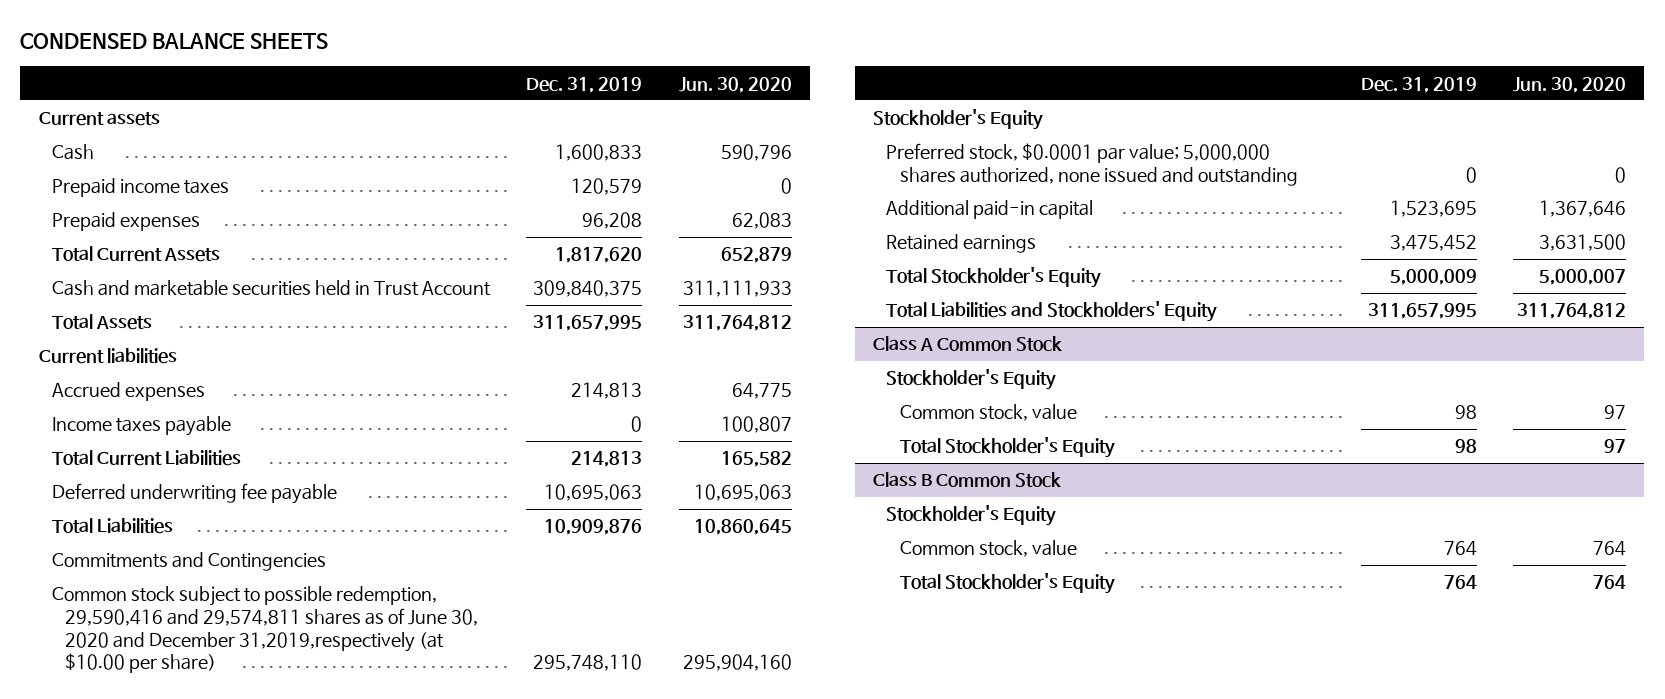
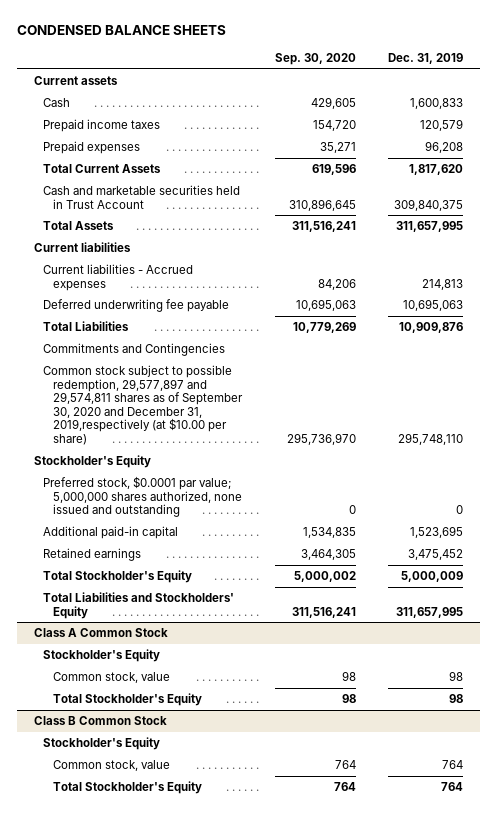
[678,76,792,93] Jun. 30, 2020 -> none
none -> [274,53,356,66] Sep. 30, 2020
[51,416,231,437] Income taxes payable -> none
[51,450,241,467] Total Current Liabilities -> none
[51,382,205,402] Accrued expenses -> [43,264,194,291] Current liabilities - Accrued expenses
[51,586,479,674] Common stock subject to possible redemption, 29,590,416 and 29,574,811 shares as of June 30, 2020 and December 31,2019,respectively (at $10.00 per share) -> [43,365,244,445] Common stock subject to possible redemption, 29,577,897 and 29,574,811 shares as of September 30, 2020 and December 31, 2019,respectively (at $10.00 per share)

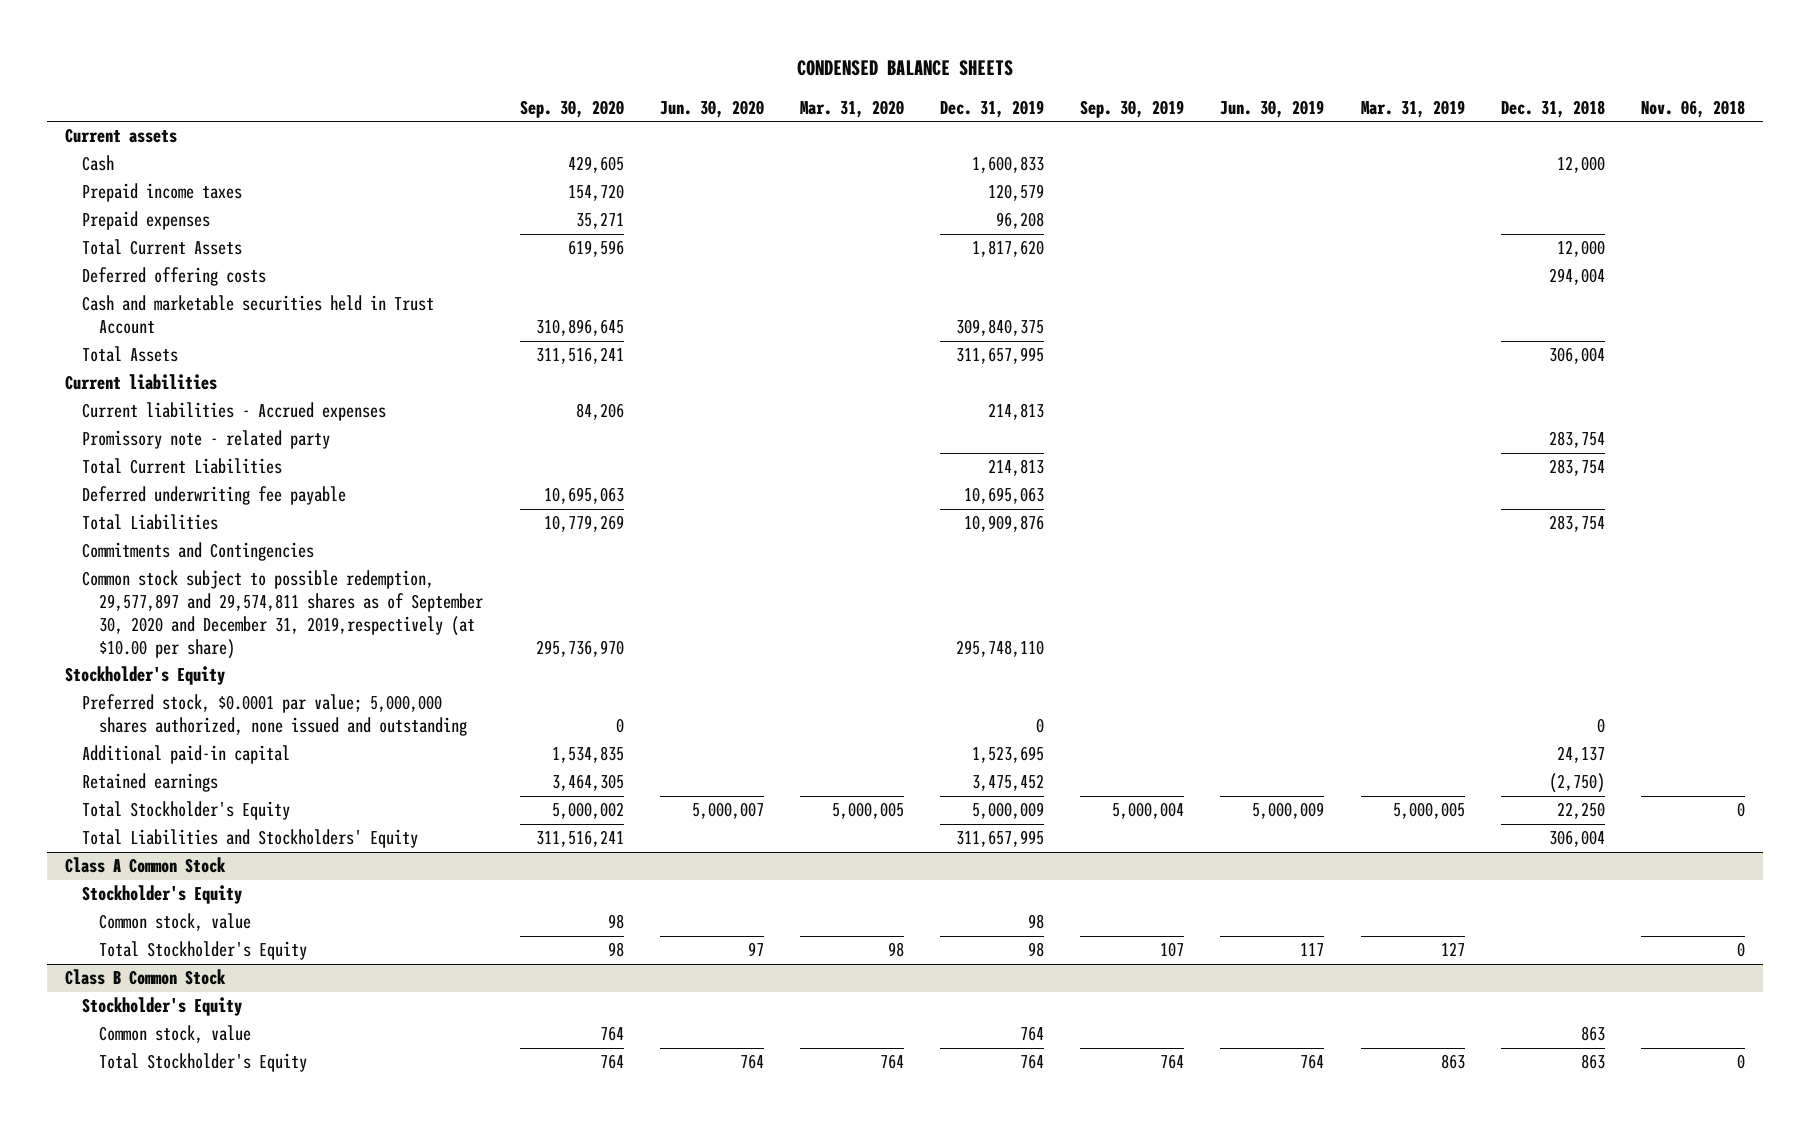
none -> [659,99,764,118] Jun. 30, 2020
none -> [799,99,904,118] Mar. 31, 2020
none -> [1080,99,1185,118] Sep. 30, 2019
none -> [1220,99,1325,118] Jun. 30, 2019
none -> [1360,99,1465,118] Mar. 31, 2019
none -> [1500,99,1605,118] Dec. 31, 2018
none -> [1640,99,1745,118] Nov. 06, 2018
none -> [82,267,267,287] Deferred offering costs
none -> [82,430,331,450] Promissory note - related party
none -> [82,458,283,475] Total Current Liabilities

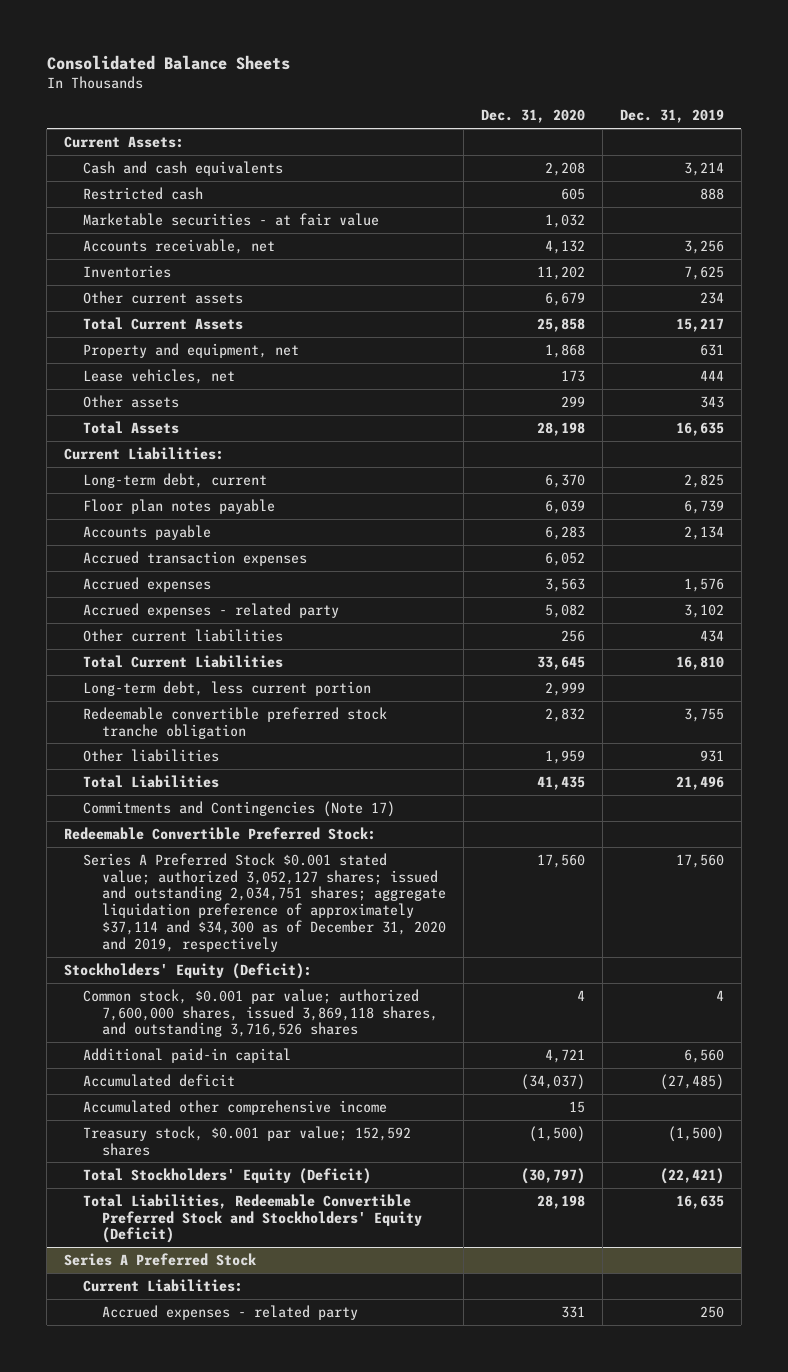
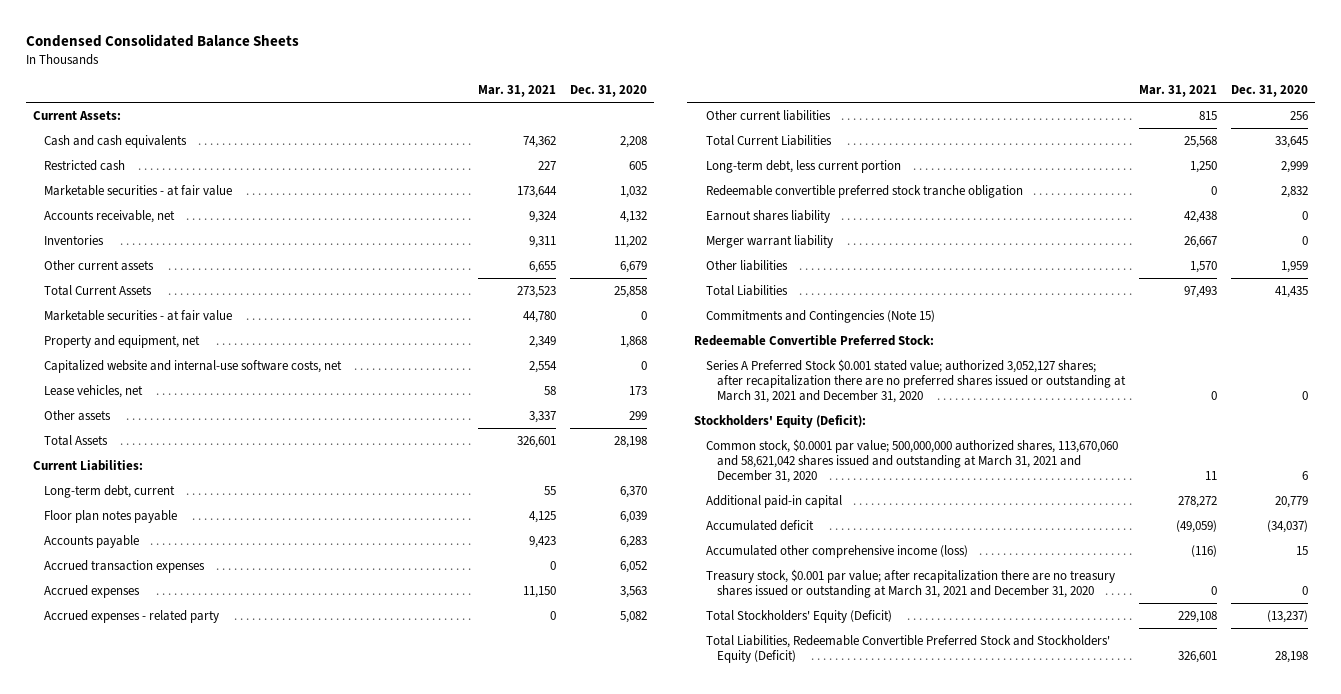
[46,54,290,70] Consolidated Balance Sheets -> [25,34,299,48] Condensed Consolidated Balance Sheets
[619,109,724,124] Dec. 31, 2019 -> none
none -> [477,84,556,97] Mar. 31, 2021
none -> [44,309,233,321] Marketable securities - at fair value
none -> [44,359,343,373] Capitalized website and internal-use software costs, net
none -> [705,209,830,223] Earnout shares liability
none -> [705,234,833,248] Merger warrant liability
[82,800,395,817] Commitments and Contingencies (Note 17) -> [705,309,935,323] Commitments and Contingencies (Note 15)
[82,852,446,952] Series A Preferred Stock $0.001 stated value; authorized 3,052,127 shares; issued and outstanding 2,034,751 shares; aggregate liquidation preference of approximately $37,114 and $34,300 as of December 31, 2020 and 2019, respectively -> [705,358,1127,404] Series A Preferred Stock $0.001 stated value; authorized 3,052,127 shares; after recapitalization there are no preferred shares issued or outstanding at March 31, 2021 and December 31, 2020
[536,853,585,868] 17,560 -> [1302,391,1309,401] 0
[82,988,438,1038] Common stock, $0.001 par value; authorized 7,600,000 shares, issued 3,869,118 shares, and outstanding 3,716,526 shares -> [705,438,1118,484] Common stock, $0.0001 par value; 500,000,000 authorized shares, 113,670,060 and 58,621,042 shares issued and outstanding at March 31, 2021 and December 31, 2020
[576,989,585,1001] 4 -> [1302,471,1309,481] 6
[544,1048,585,1063] 4,721 -> [1275,495,1309,508] 20,779
[82,1099,387,1115] Accumulated other comprehensive income -> [705,544,968,558] Accumulated other comprehensive income (loss)
[82,1125,411,1156] Treasury stock, $0.001 par value; 152,592 shares -> [705,568,1115,599] Treasury stock, $0.001 par value; after recapitalization there are no treasury shares issued or outstanding at March 31, 2021 and December 31, 2020
[528,1125,585,1142] (1,500) -> [1302,586,1309,596] 0
[520,1167,585,1184] (30,797) -> [1267,609,1309,623] (13,237)
[64,1252,257,1266] Series A Preferred Stock -> none
[82,1278,243,1292] Current Liabilities: -> none
[101,1304,358,1320] Accrued expenses - related party -> none

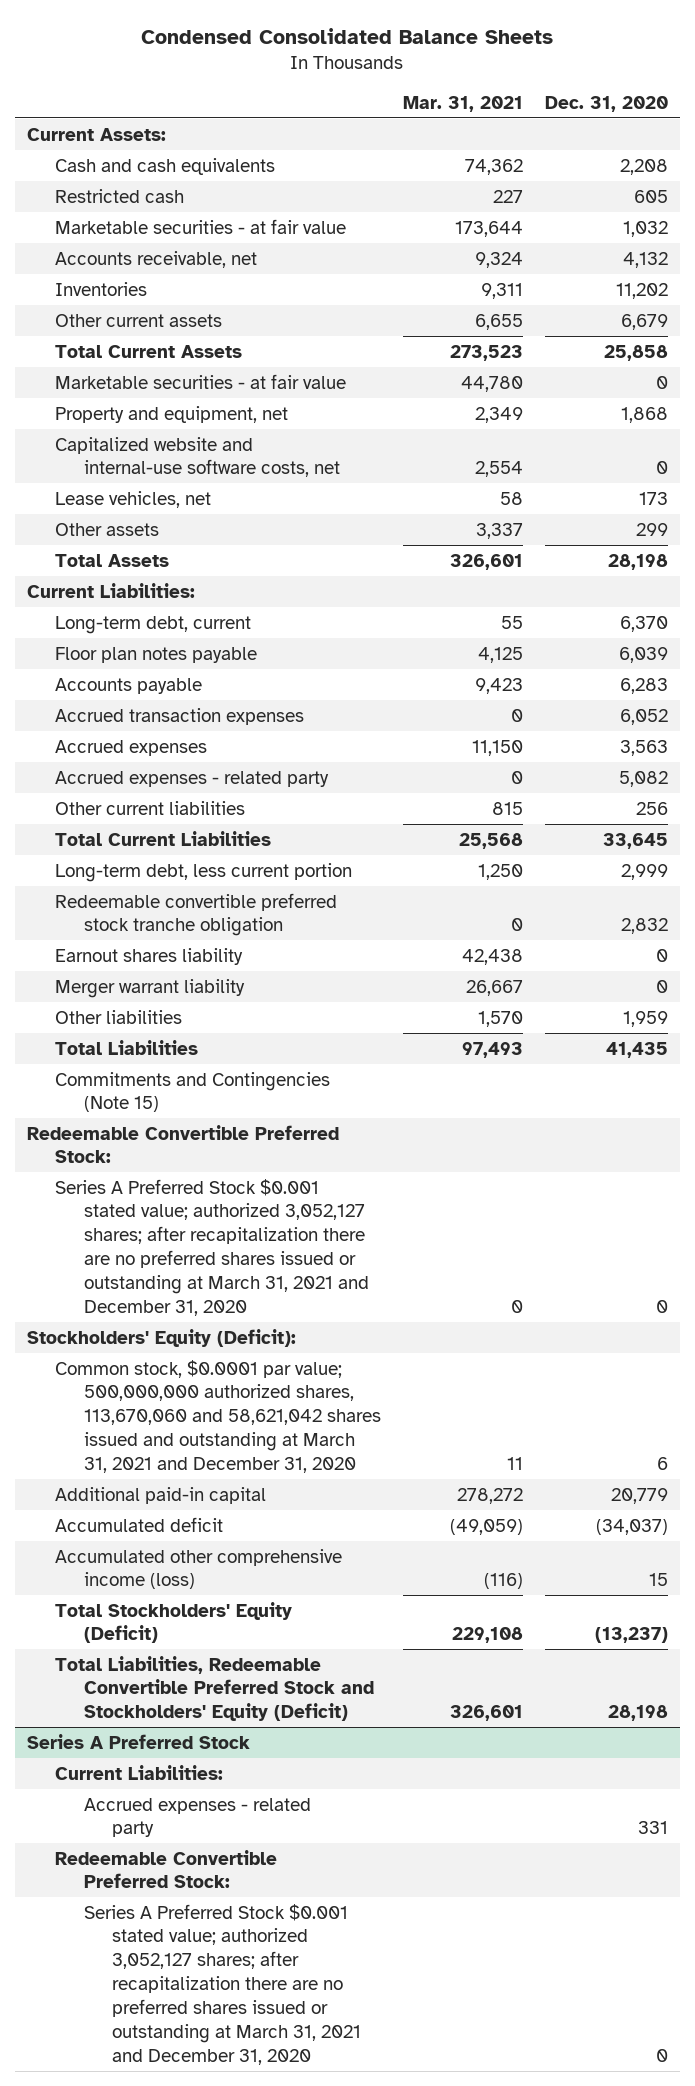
[705,568,1115,599] Treasury stock, $0.001 par value; after recapitalization there are no treasury shares issued or outstanding at March 31, 2021 and December 31, 2020 -> none
none -> [26,1733,250,1749] Series A Preferred Stock
none -> [55,1764,224,1780] Current Liabilities:
none -> [83,1797,311,1838] Accrued expenses - related party
none -> [55,1849,278,1889] Redeemable Convertible Preferred Stock:
none -> [83,1903,362,2065] Series A Preferred Stock $0.001 stated value; authorized 3,052,127 shares; after recapitalization there are no preferred shares issued or outstanding at March 31, 2021 and December 31, 2020

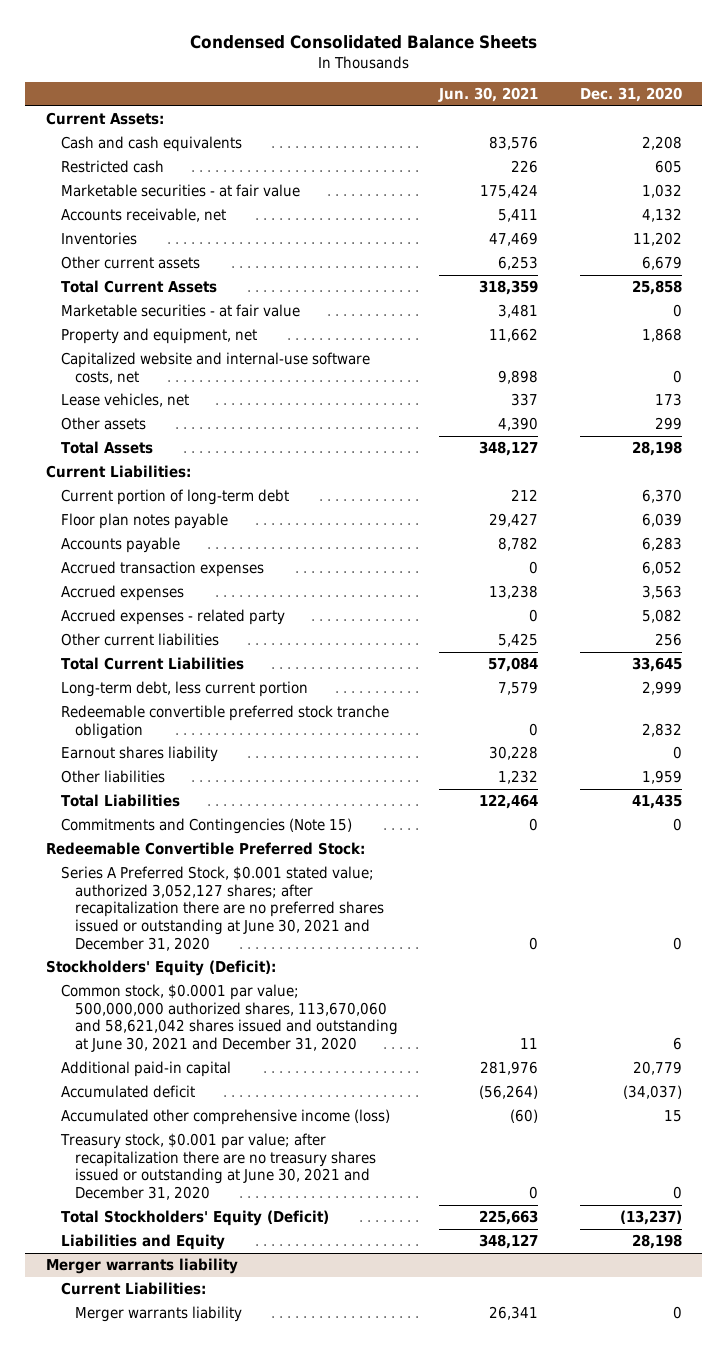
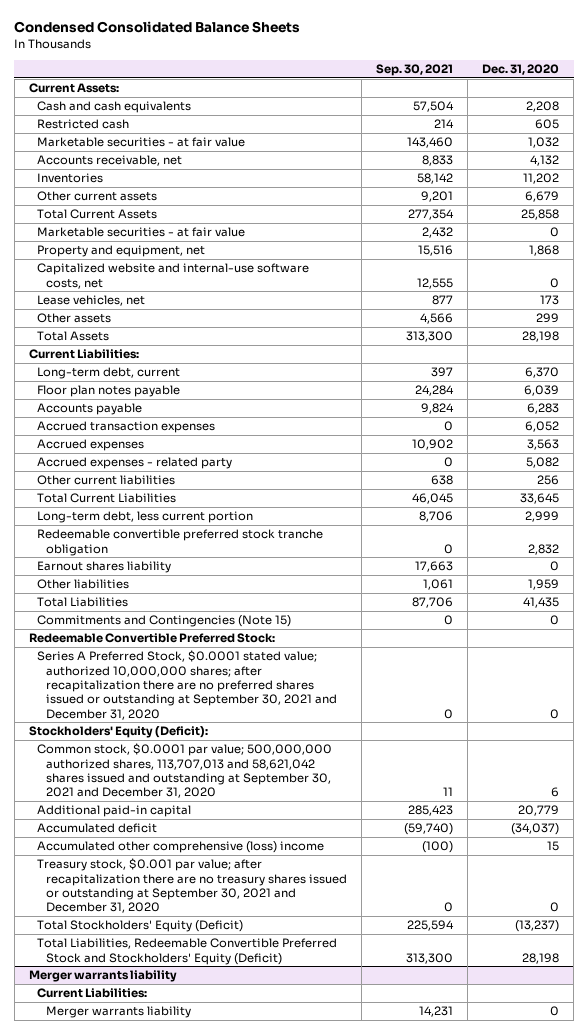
[438,87,539,103] Jun. 30, 2021 -> none
none -> [375,64,453,77] Sep. 30, 2021
[60,489,289,506] Current portion of long-term debt -> [37,367,181,380] Long-term debt, current
[60,866,385,951] Series A Preferred Stock, $0.001 stated value; authorized 3,052,127 shares; after recapitalization there are no preferred shares issued or outstanding at June 30, 2021 and December 31, 2020 -> [37,650,337,720] Series A Preferred Stock, $0.0001 stated value; authorized 10,000,000 shares; after recapitalization there are no preferred shares issued or outstanding at September 30, 2021 and December 31, 2020
[60,984,399,1053] Common stock, $0.0001 par value; 500,000,000 authorized shares, 113,670,060 and 58,621,042 shares issued and outstanding at June 30, 2021 and December 31, 2020 -> [37,743,333,799] Common stock, $0.0001 par value; 500,000,000 authorized shares, 113,707,013 and 58,621,042 shares issued and outstanding at September 30, 2021 and December 31, 2020
[60,1109,390,1126] Accumulated other comprehensive income (loss) -> [37,841,325,854] Accumulated other comprehensive (loss) income
[59,1133,377,1201] Treasury stock, $0.001 par value; after recapitalization there are no treasury shares issued or outstanding at June 30, 2021 and December 31, 2020 -> [37,858,347,914] Treasury stock, $0.001 par value; after recapitalization there are no treasury shares issued or outstanding at September 30, 2021 and December 31, 2020
[60,1234,225,1251] Liabilities and Equity -> [37,938,338,965] Total Liabilities, Redeemable Convertible Preferred Stock and Stockholders' Equity (Deficit)

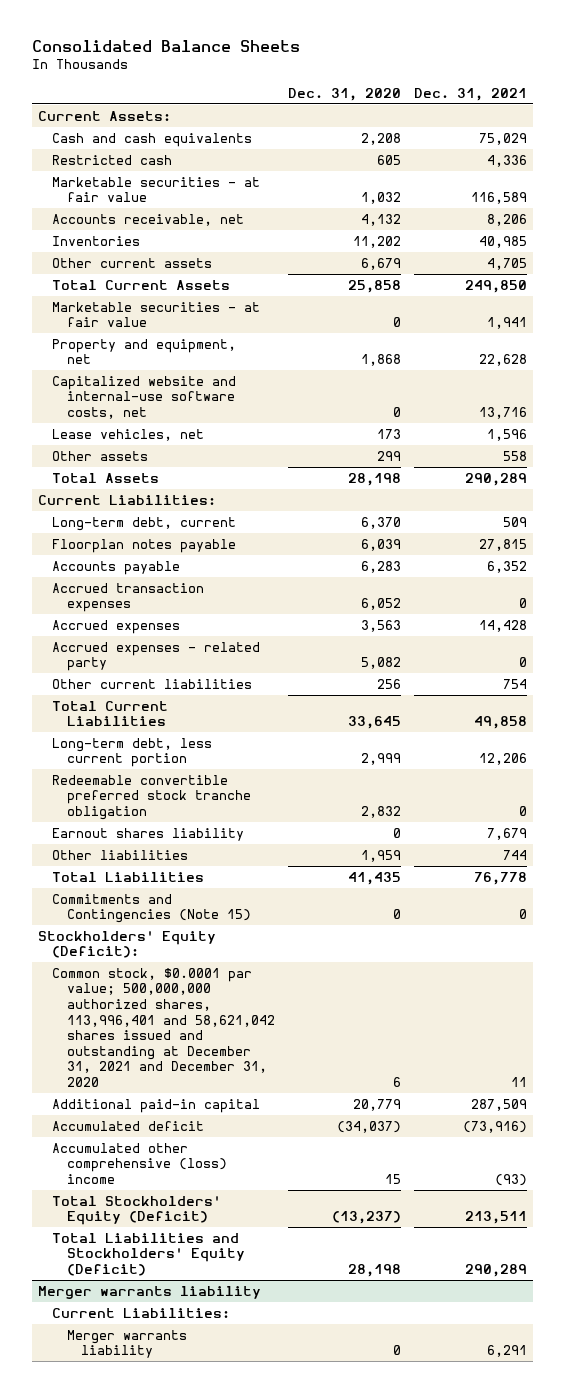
[14,21,301,34] Condensed Consolidated Balance Sheets -> [31,39,300,52] Consolidated Balance Sheets
[375,64,453,77] Sep. 30, 2021 -> none
none -> [413,87,527,101] Dec. 31, 2021
[37,385,181,398] Floor plan notes payable -> [52,538,237,553] Floorplan notes payable
[28,633,275,644] Redeemable Convertible Preferred Stock: -> none
[37,650,337,720] Series A Preferred Stock, $0.0001 stated value; authorized 10,000,000 shares; after recapitalization there are no preferred shares issued or outstanding at September 30, 2021 and December 31, 2020 -> none
[37,743,333,799] Common stock, $0.0001 par value; 500,000,000 authorized shares, 113,707,013 and 58,621,042 shares issued and outstanding at September 30, 2021 and December 31, 2020 -> [52,967,275,1088] Common stock, $0.0001 par value; 500,000,000 authorized shares, 113,996,401 and 58,621,042 shares issued and outstanding at December 31, 2021 and December 31, 2020
[37,858,347,914] Treasury stock, $0.001 par value; after recapitalization there are no treasury shares issued or outstanding at September 30, 2021 and December 31, 2020 -> none
[37,938,338,965] Total Liabilities, Redeemable Convertible Preferred Stock and Stockholders' Equity (Deficit) -> [52,1232,245,1277] Total Liabilities and Stockholders' Equity (Deficit)

